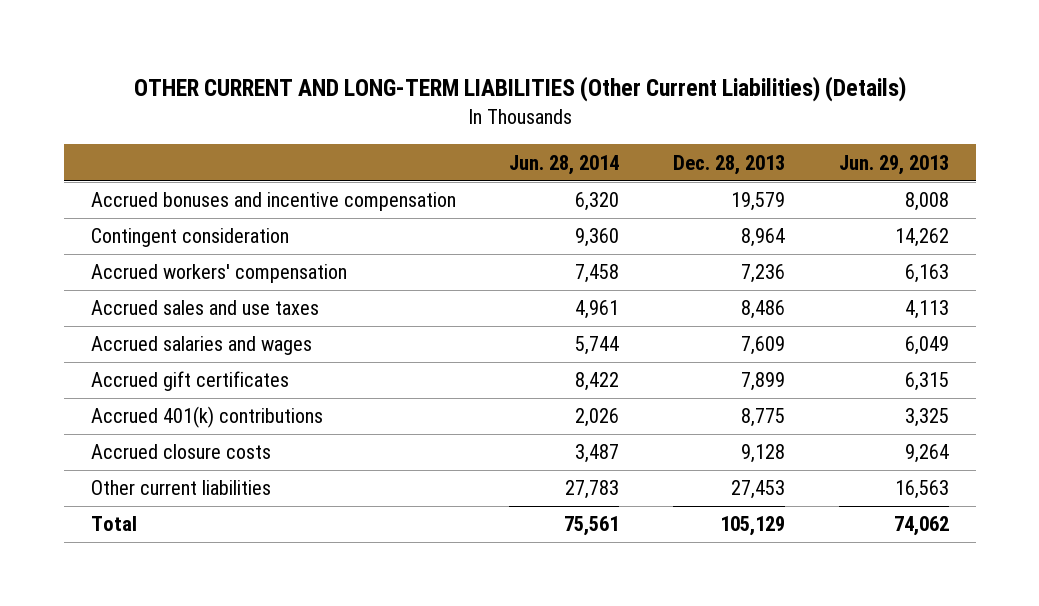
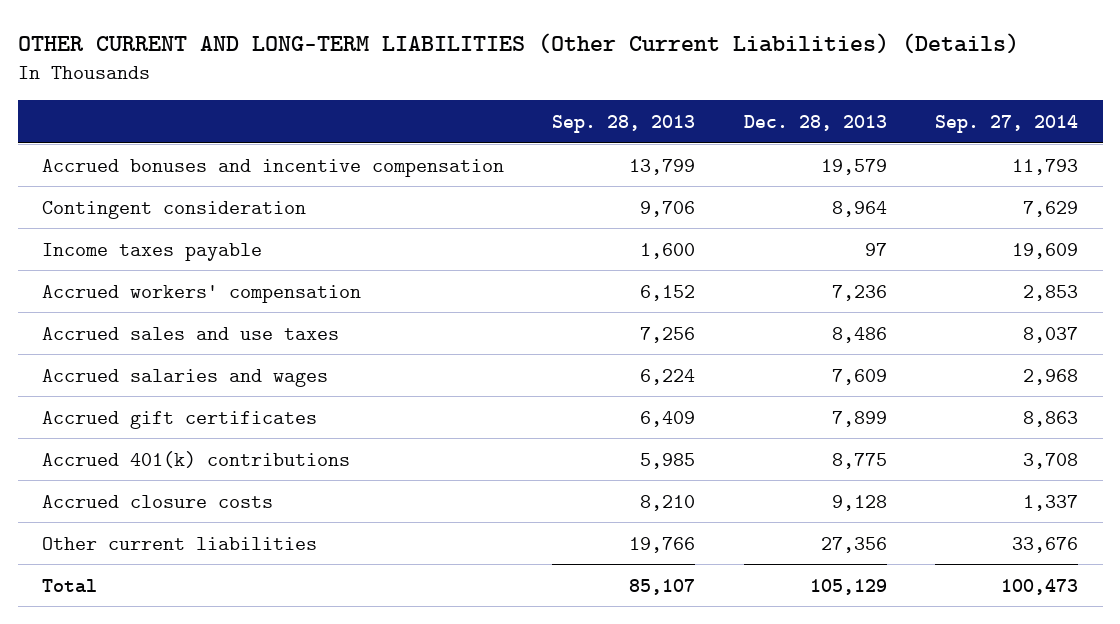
[509,154,620,175] Jun. 28, 2014 -> none
[838,154,949,175] Jun. 29, 2013 -> none
none -> [552,114,696,133] Sep. 28, 2013
none -> [935,114,1079,133] Sep. 27, 2014
none -> [41,242,262,261] Income taxes payable
[731,480,786,500] 27,453 -> [820,536,887,553] 27,356

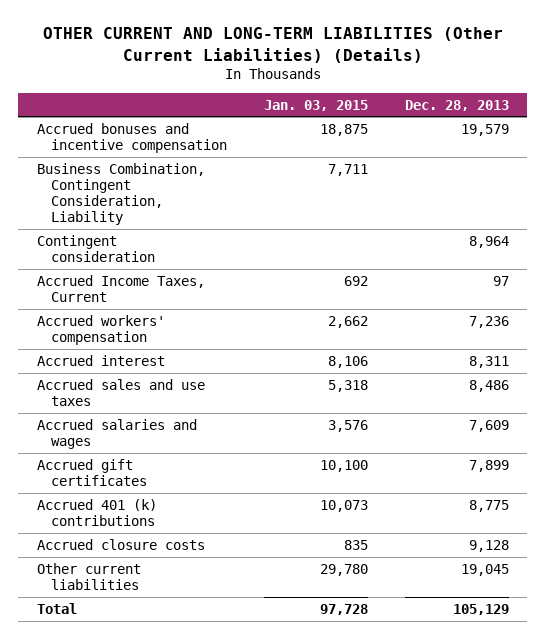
[552,114,696,133] Sep. 28, 2013 -> none
[935,114,1079,133] Sep. 27, 2014 -> none
none -> [264,99,369,111] Jan. 03, 2015
none -> [36,162,205,226] Business Combination, Contingent Consideration, Liability
[41,242,262,261] Income taxes payable -> [36,274,205,302] Accrued Income Taxes, Current
none -> [36,354,165,366] Accrued interest
[41,450,350,468] Accrued 401(k) contributions -> [36,498,157,526] Accrued 401 (k) contributions
[820,536,887,553] 27,356 -> [460,563,509,576] 19,045

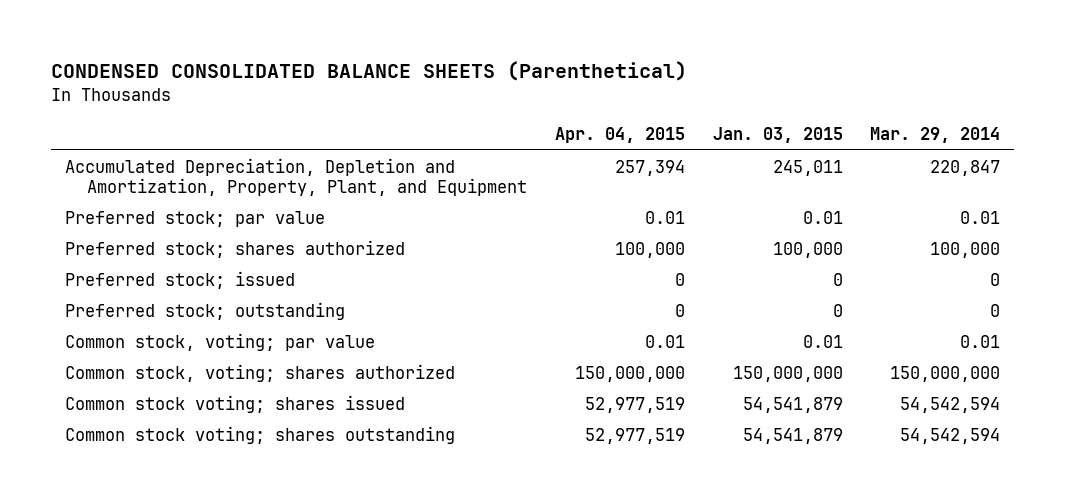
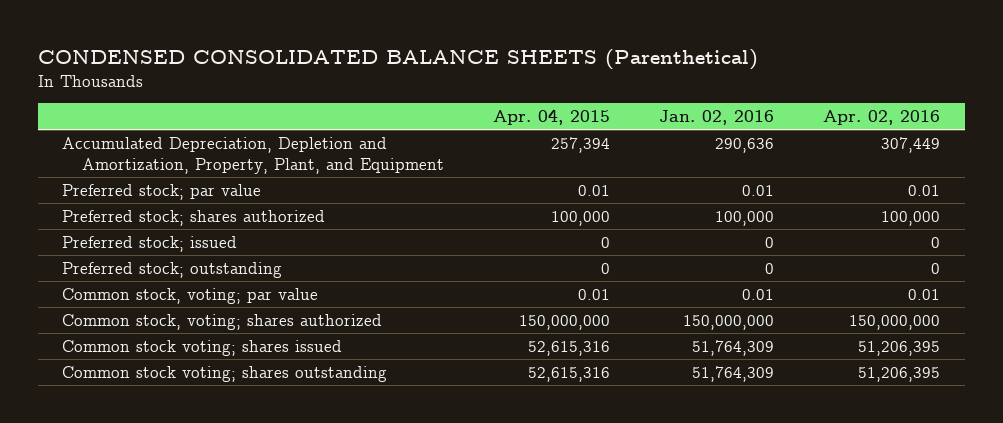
[712,127,843,144] Jan. 03, 2015 -> none
[870,127,1001,144] Mar. 29, 2014 -> none
none -> [659,110,775,126] Jan. 02, 2016
none -> [823,110,941,126] Apr. 02, 2016
[584,396,685,413] 52,977,519 -> [528,340,611,356] 52,615,316
[584,427,685,444] 52,977,519 -> [528,366,611,382] 52,615,316

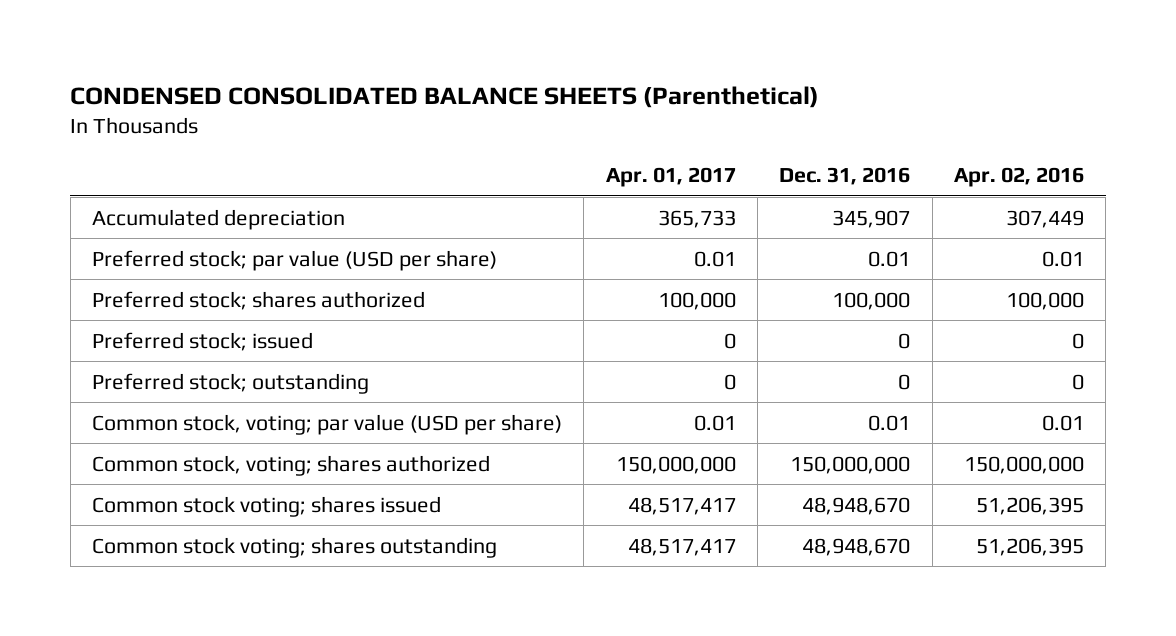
[493,109,611,126] Apr. 04, 2015 -> none
[659,110,775,126] Jan. 02, 2016 -> none
none -> [605,166,736,187] Apr. 01, 2017
none -> [779,166,911,185] Dec. 31, 2016
[62,136,445,174] Accumulated Depreciation, Depletion and Amortization, Property, Plant, and Equipment -> [92,208,346,230] Accumulated depreciation
[62,183,262,200] Preferred stock; par value -> [92,249,498,271] Preferred stock; par value (USD per share)
[62,287,319,304] Common stock, voting; par value -> [92,413,563,435] Common stock, voting; par value (USD per share)

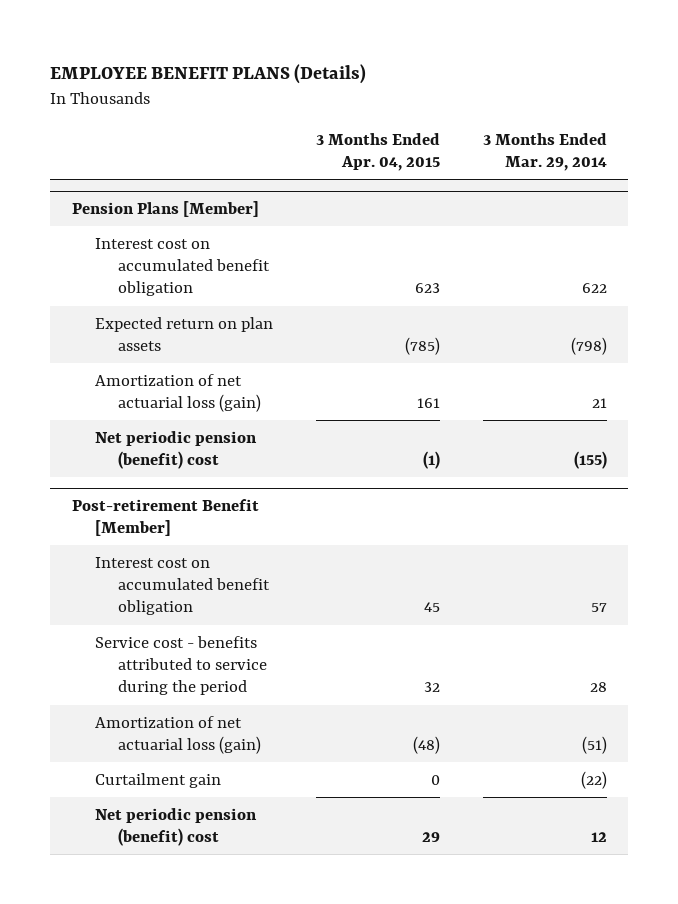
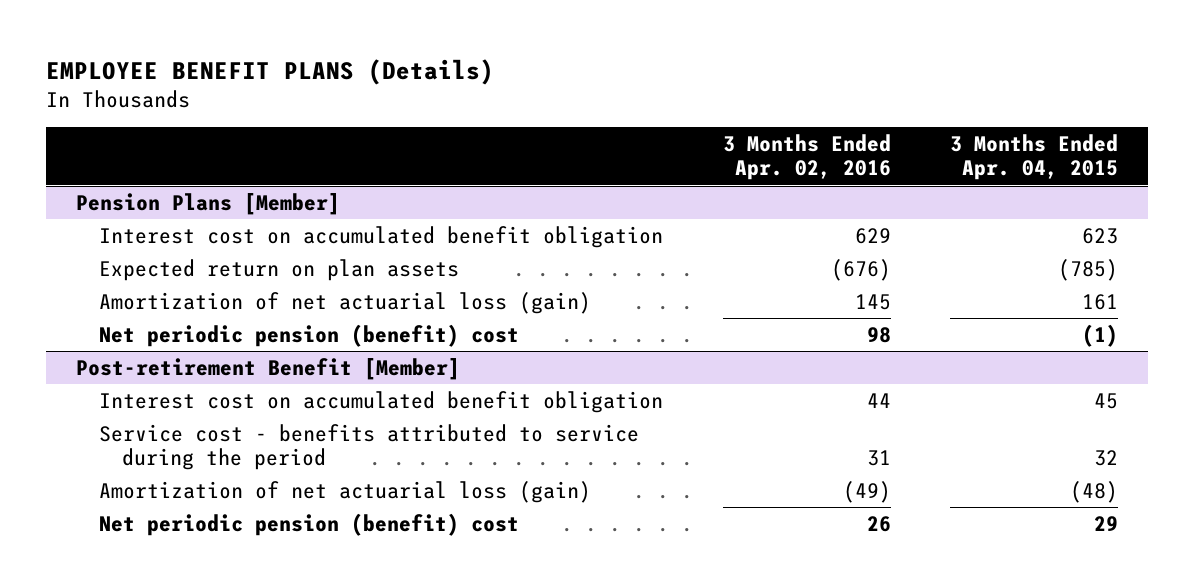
[482,132,607,172] 3 Months Ended Mar. 29, 2014 -> none
none -> [722,134,891,181] 3 Months Ended Apr. 02, 2016
[94,772,221,788] Curtailment gain -> none

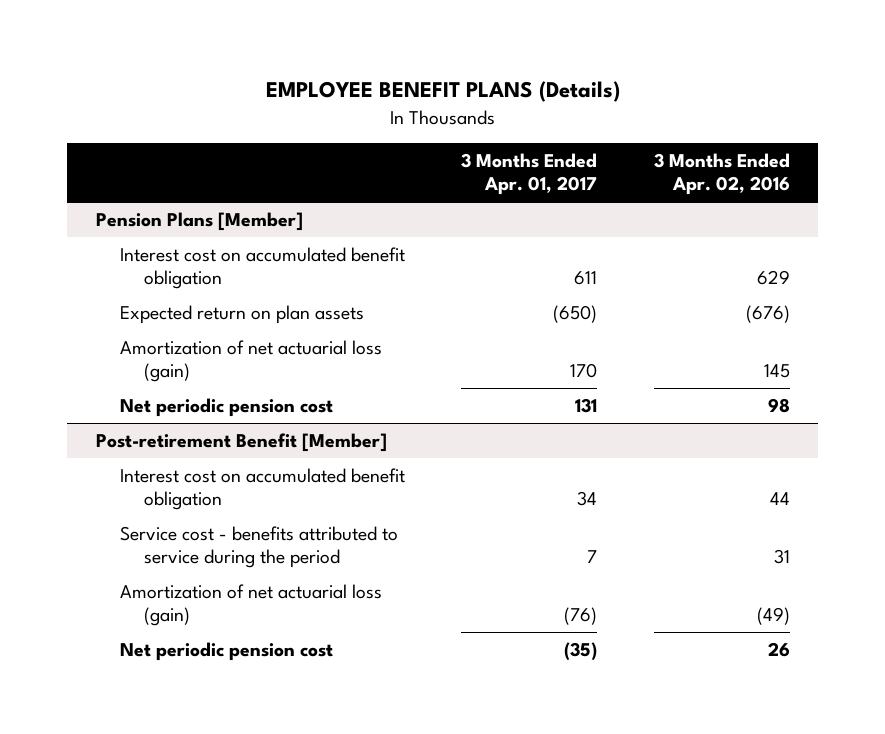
[950,134,1119,181] 3 Months Ended Apr. 04, 2015 -> none
none -> [461,152,598,196] 3 Months Ended Apr. 01, 2017
[98,323,519,347] Net periodic pension (benefit) cost -> [119,398,333,418] Net periodic pension cost
[98,512,519,536] Net periodic pension (benefit) cost -> [119,642,333,662] Net periodic pension cost

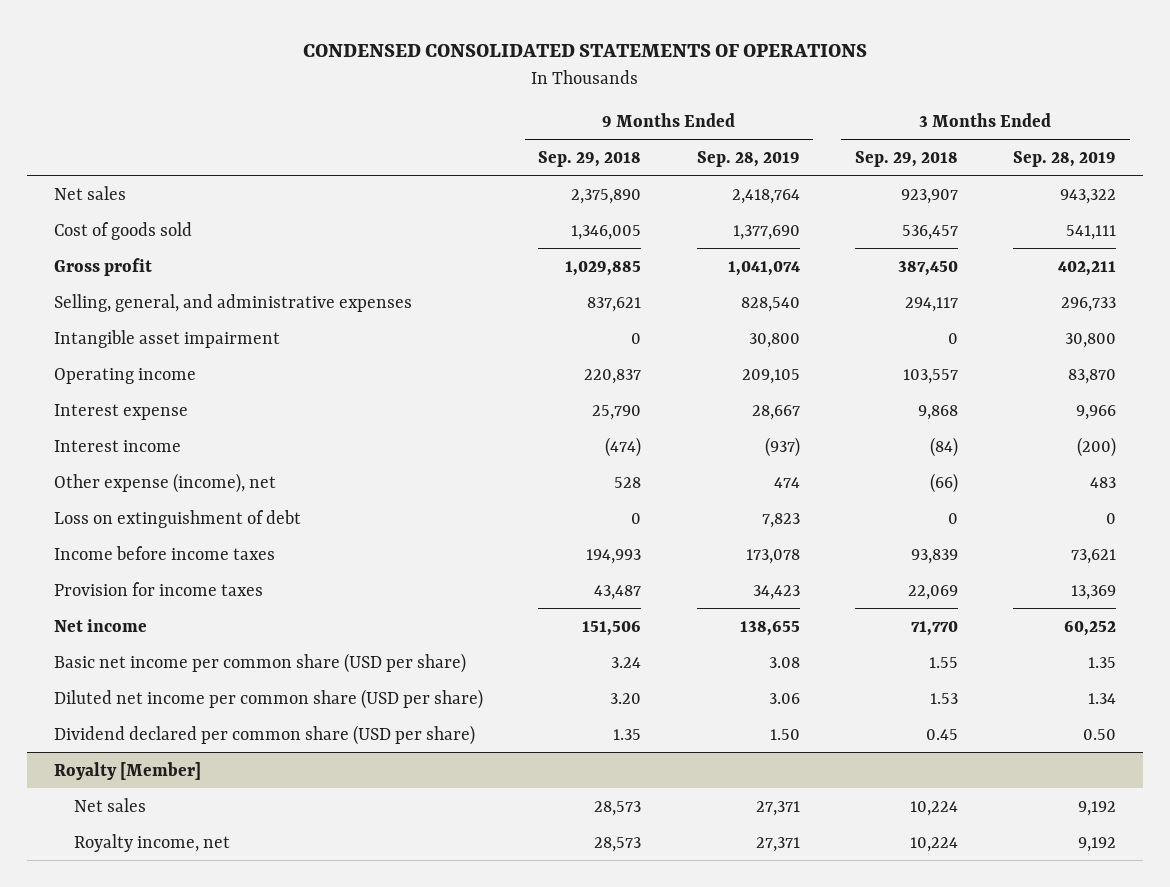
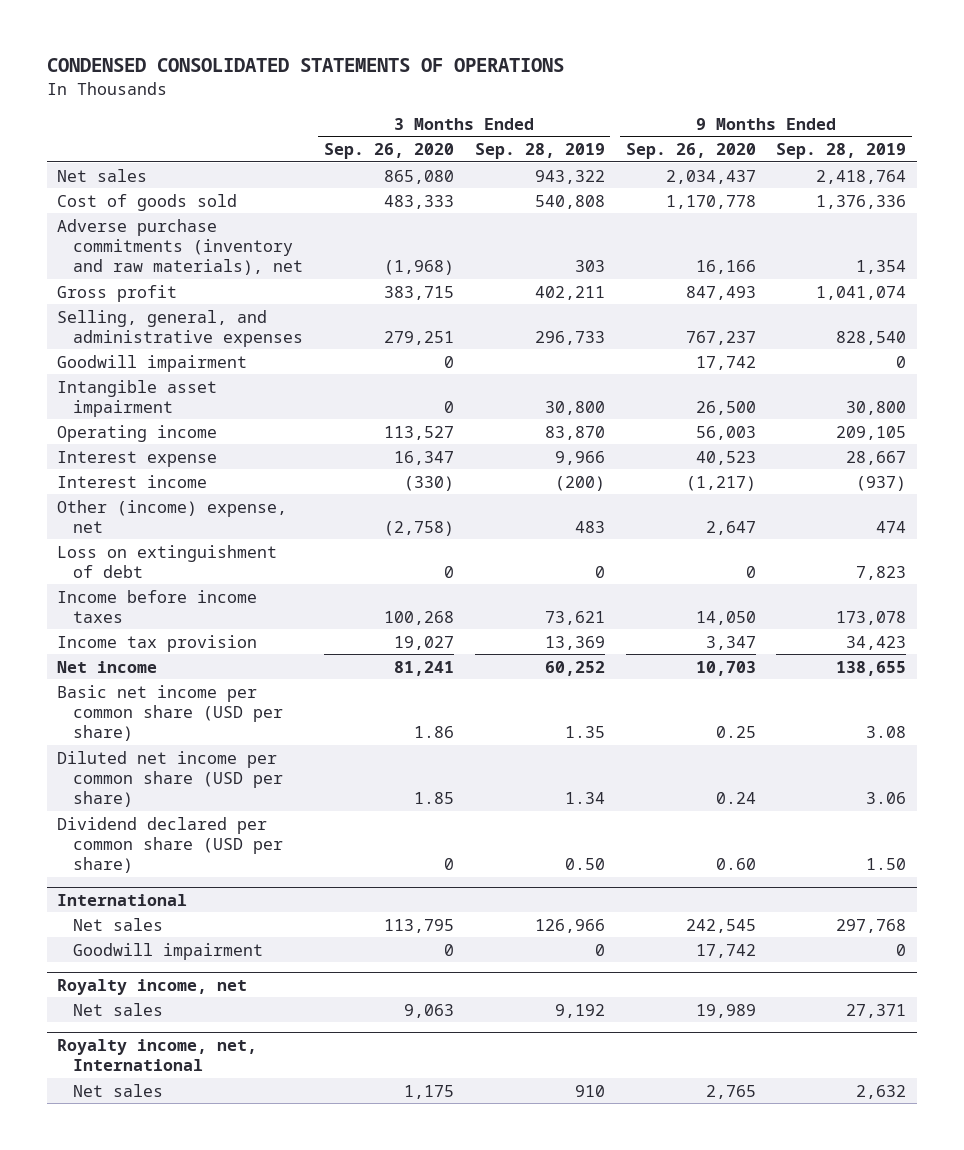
[538,151,642,168] Sep. 29, 2018 -> none
[854,151,958,168] Sep. 29, 2018 -> none
none -> [323,143,454,160] Sep. 26, 2020
none -> [625,143,756,160] Sep. 26, 2020
[732,224,800,240] 1,377,690 -> [816,194,907,209] 1,376,336
[1065,224,1116,240] 541,111 -> [534,194,605,209] 540,808
none -> [57,218,303,276] Adverse purchase commitments (inventory and raw materials), net
none -> [57,354,248,372] Goodwill impairment
[54,472,277,493] Other expense (income), net -> [57,499,288,533] Other (income) expense, net
[54,581,264,596] Provision for income taxes -> [57,634,258,652] Income tax provision
none -> [57,893,188,906] International
none -> [72,917,163,931] Net sales
none -> [72,942,263,960] Goodwill impairment
[54,761,202,780] Royalty [Member] -> [57,978,248,995] Royalty income, net
[74,833,231,852] Royalty income, net -> none
none -> [57,1038,258,1072] Royalty income, net, International
none -> [72,1083,163,1097] Net sales

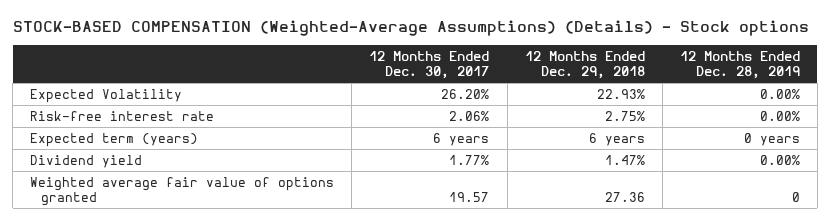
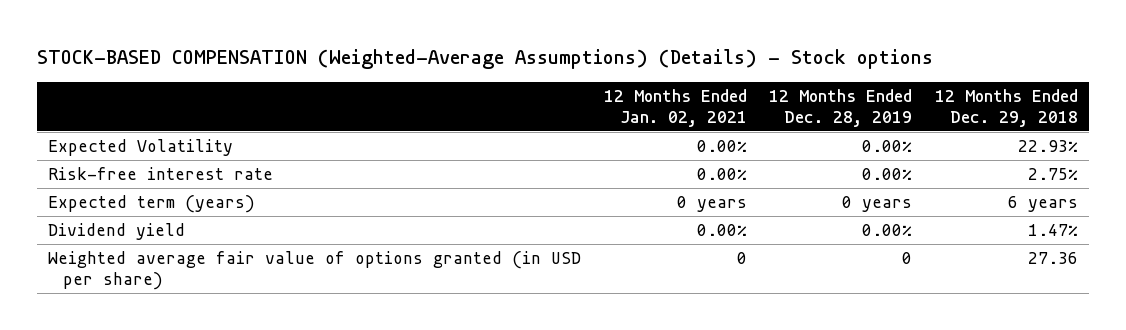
[369,50,490,79] 12 Months Ended Dec. 30, 2017 -> none
none -> [603,88,747,128] 12 Months Ended Jan. 02, 2021
[30,176,335,206] Weighted average fair value of options granted -> [48,250,582,291] Weighted average fair value of options granted (in USD per share)

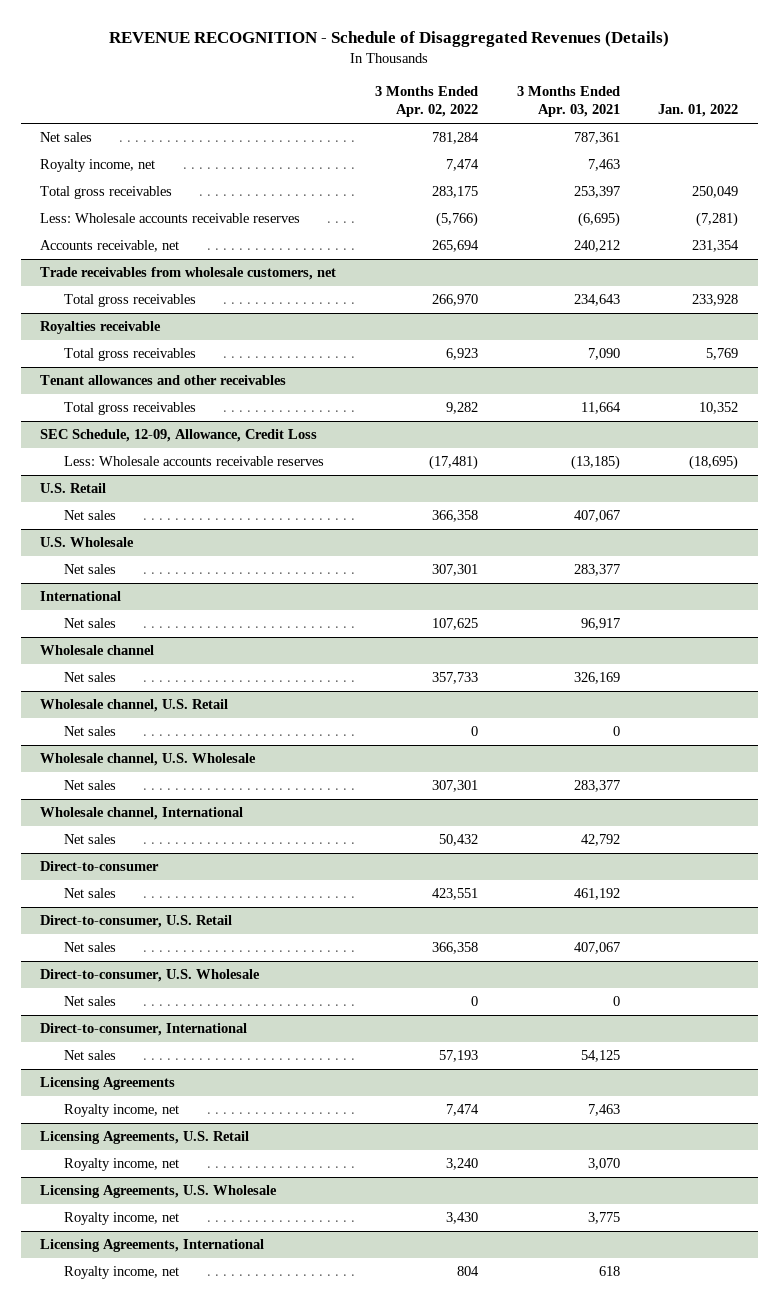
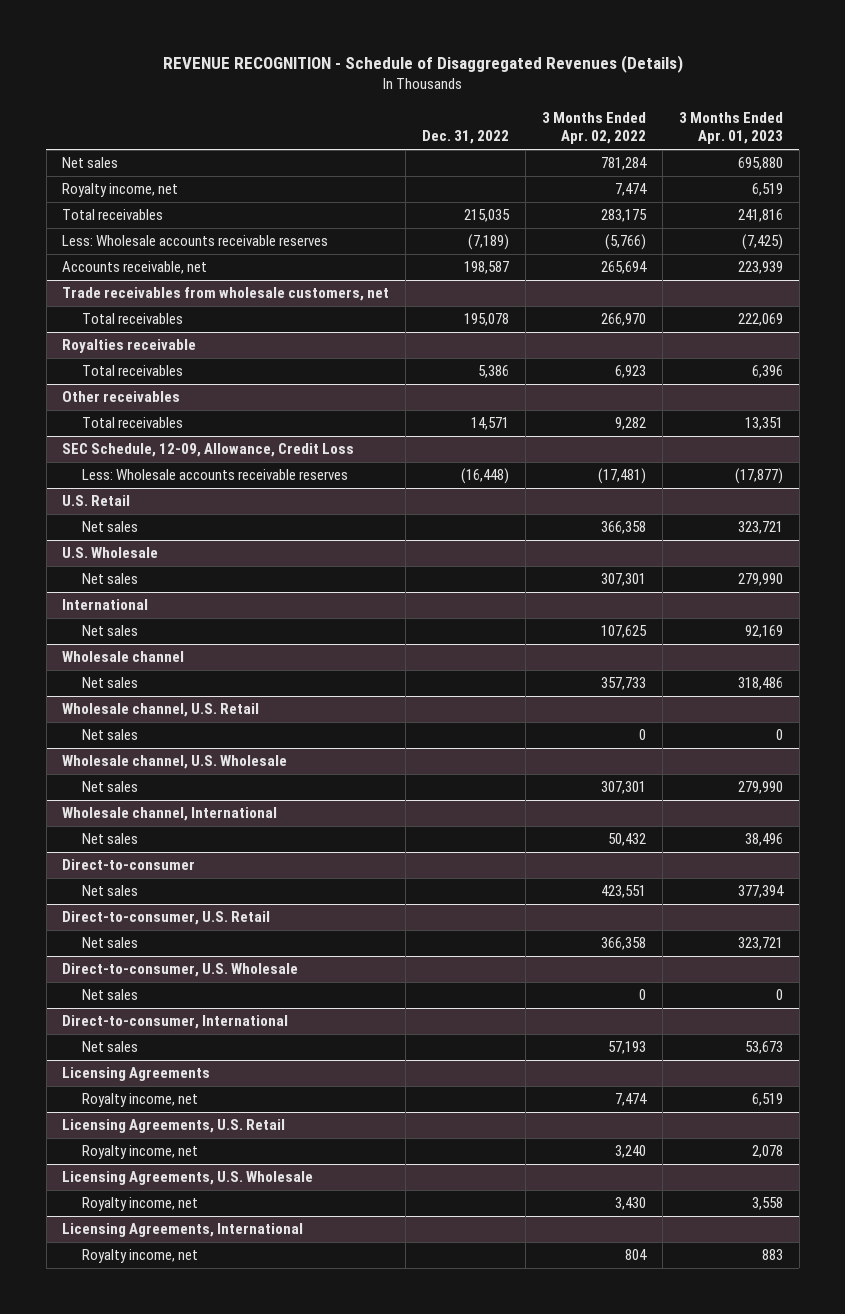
[516,86,620,118] 3 Months Ended Apr. 03, 2021 -> none
[658,104,739,118] Jan. 01, 2022 -> none
none -> [422,130,510,145] Dec. 31, 2022
none -> [678,111,783,145] 3 Months Ended Apr. 01, 2023
[40,186,173,200] Total gross receivables -> [62,209,164,221] Total receivables
[63,294,196,308] Total gross receivables -> [81,313,183,325] Total receivables
[63,348,196,362] Total gross receivables -> [81,365,183,377] Total receivables
[40,375,287,386] Tenant allowances and other receivables -> [62,391,181,403] Other receivables
[63,402,196,416] Total gross receivables -> [81,417,183,429] Total receivables

